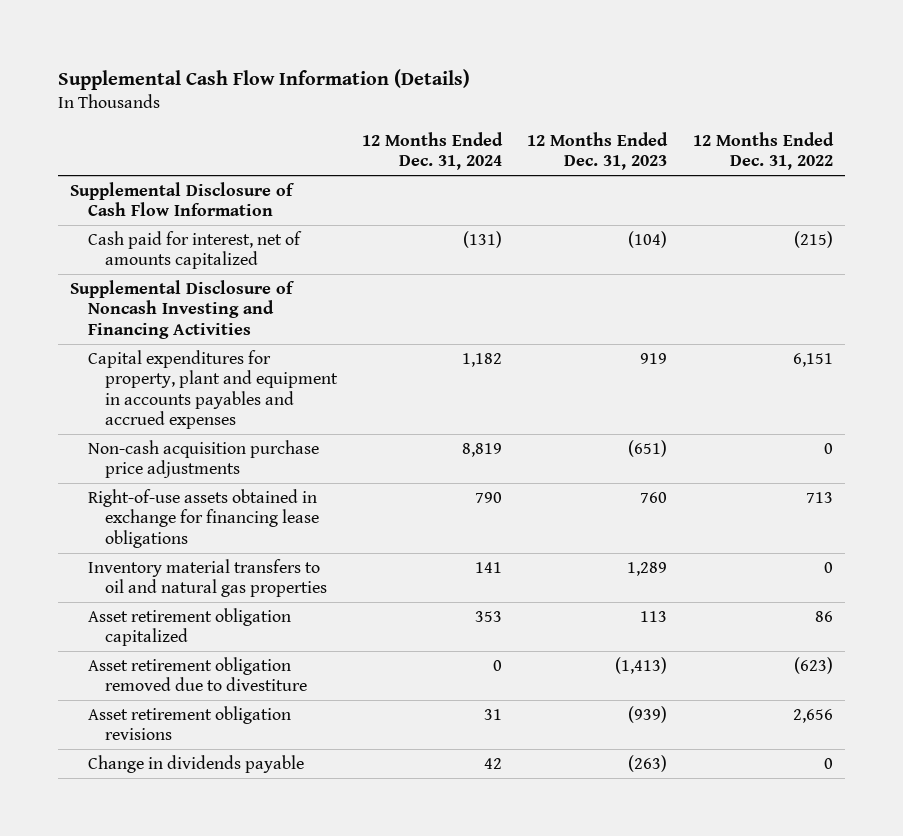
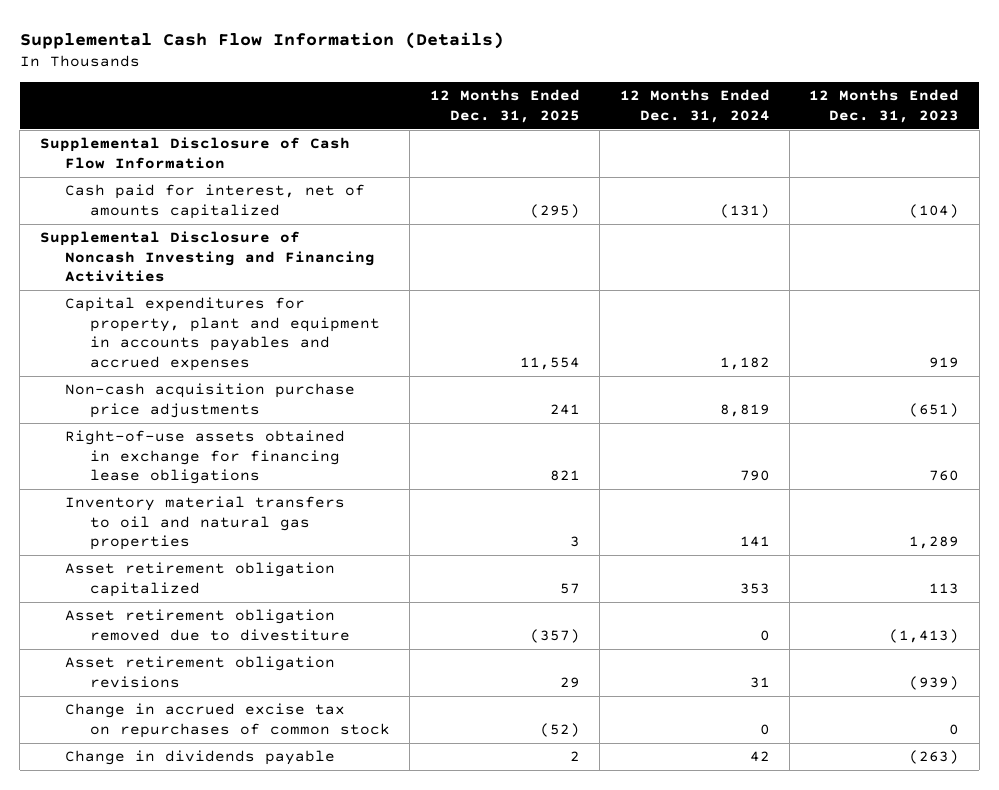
[692,132,834,171] 12 Months Ended Dec. 31, 2022 -> none
none -> [429,89,580,123] 12 Months Ended Dec. 31, 2025
none -> [64,703,390,738] Change in accrued excise tax on repurchases of common stock

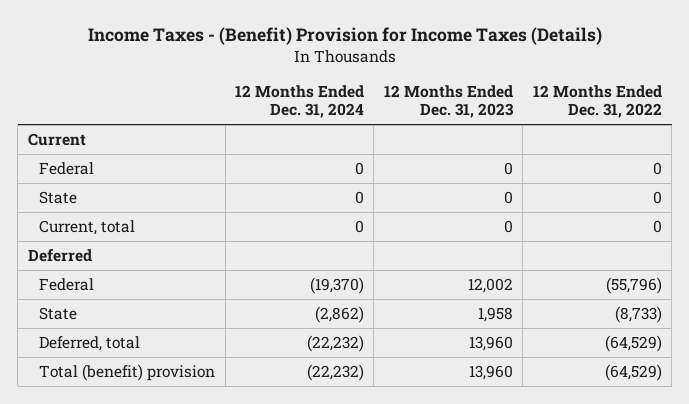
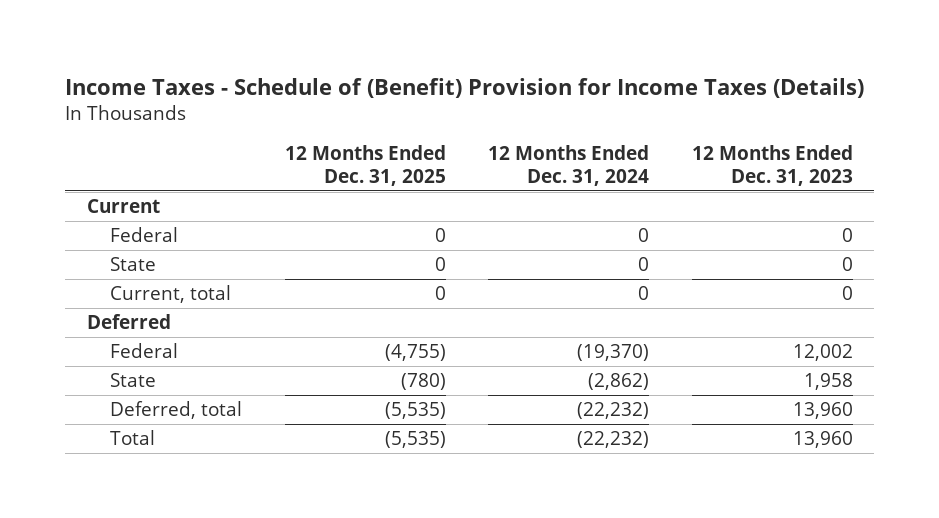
[87,27,602,46] Income Taxes - (Benefit) Provision for Income Taxes (Details) -> [65,77,865,98] Income Taxes - Schedule of (Benefit) Provision for Income Taxes (Details)
[532,85,662,119] 12 Months Ended Dec. 31, 2022 -> none
none -> [284,145,446,186] 12 Months Ended Dec. 31, 2025
[39,363,216,381] Total (benefit) provision -> [110,430,156,446] Total

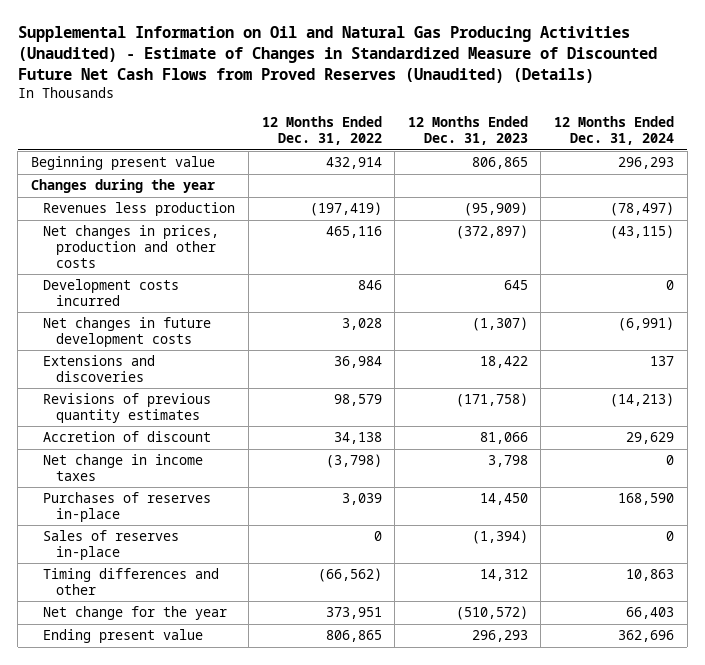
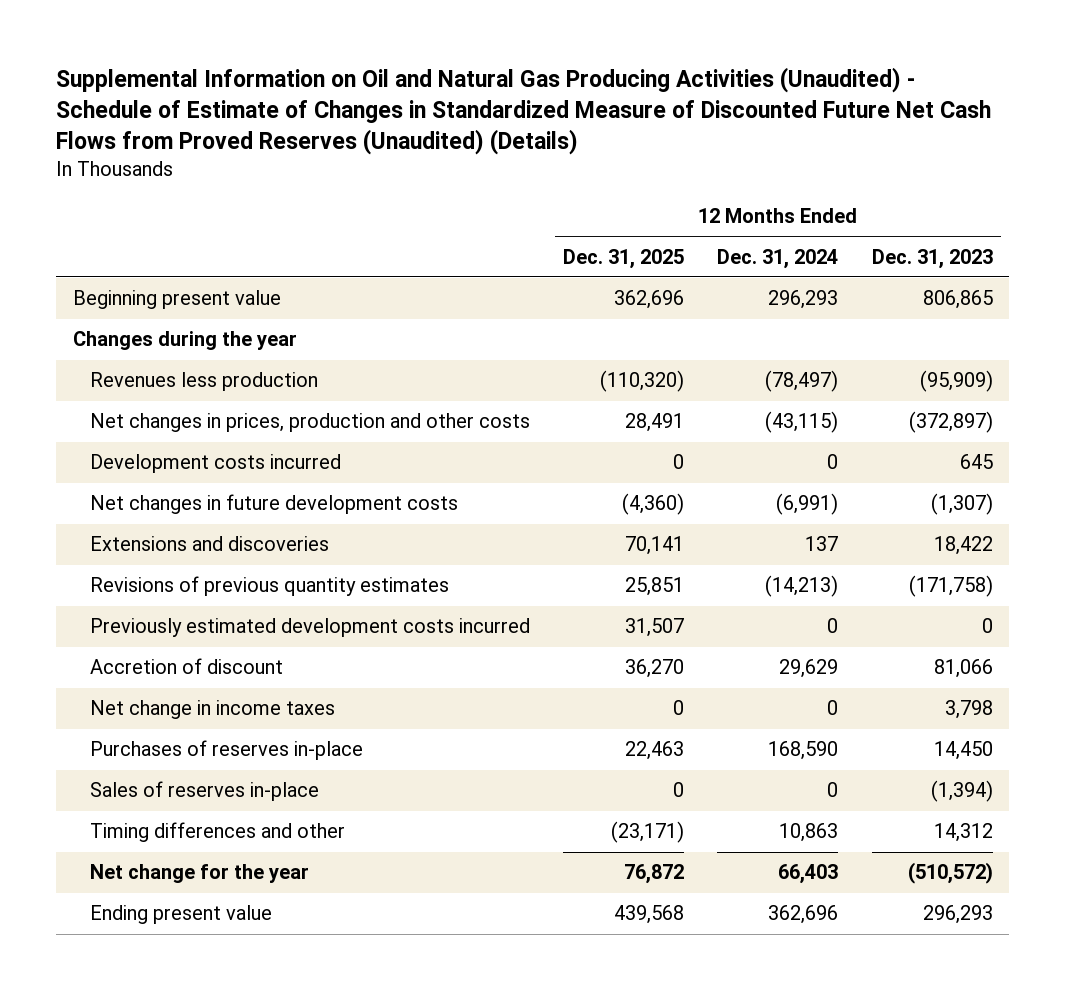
[17,26,657,83] Supplemental Information on Oil and Natural Gas Producing Activities (Unaudited) - Estimate of Changes in Standardized Measure of Discounted Future Net Cash Flows from Proved Reserves (Unaudited) (Details) -> [56,66,992,155] Supplemental Information on Oil and Natural Gas Producing Activities (Unaudited) - Schedule of Estimate of Changes in Standardized Measure of Discounted Future Net Cash Flows from Proved Reserves (Unaudited) (Details)
[261,116,382,146] 12 Months Ended Dec. 31, 2022 -> none
none -> [563,248,685,269] Dec. 31, 2025
none -> [89,618,530,638] Previously estimated development costs incurred

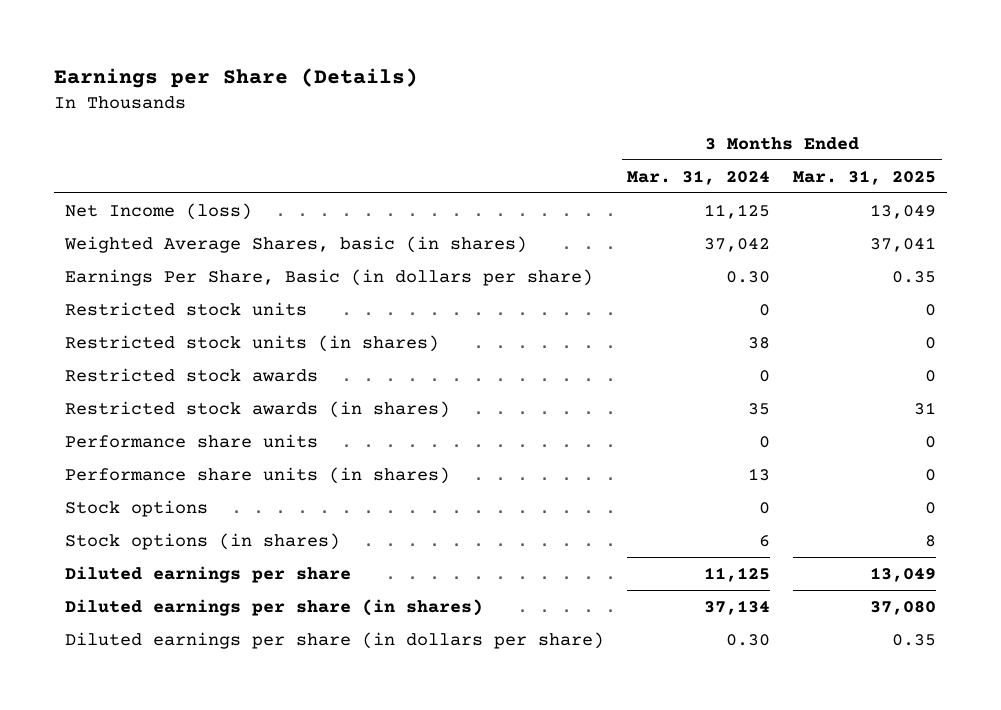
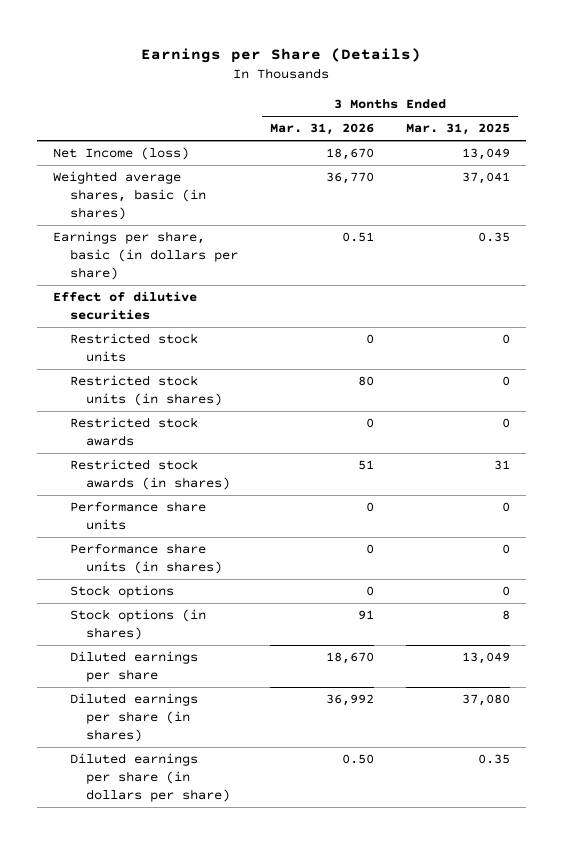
[627,169,771,185] Mar. 31, 2024 -> none
none -> [269,123,374,136] Mar. 31, 2026
[64,235,528,253] Weighted Average Shares, basic (in shares) -> [52,171,206,221] Weighted average shares, basic (in shares)
[65,268,594,286] Earnings Per Share, Basic (in dollars per share) -> [52,231,238,281] Earnings per share, basic (in dollars per share)
none -> [52,291,197,321] Effect of dilutive securities

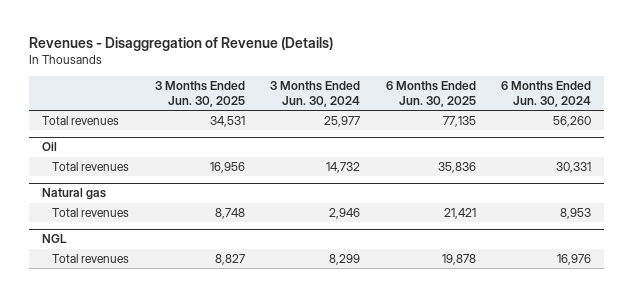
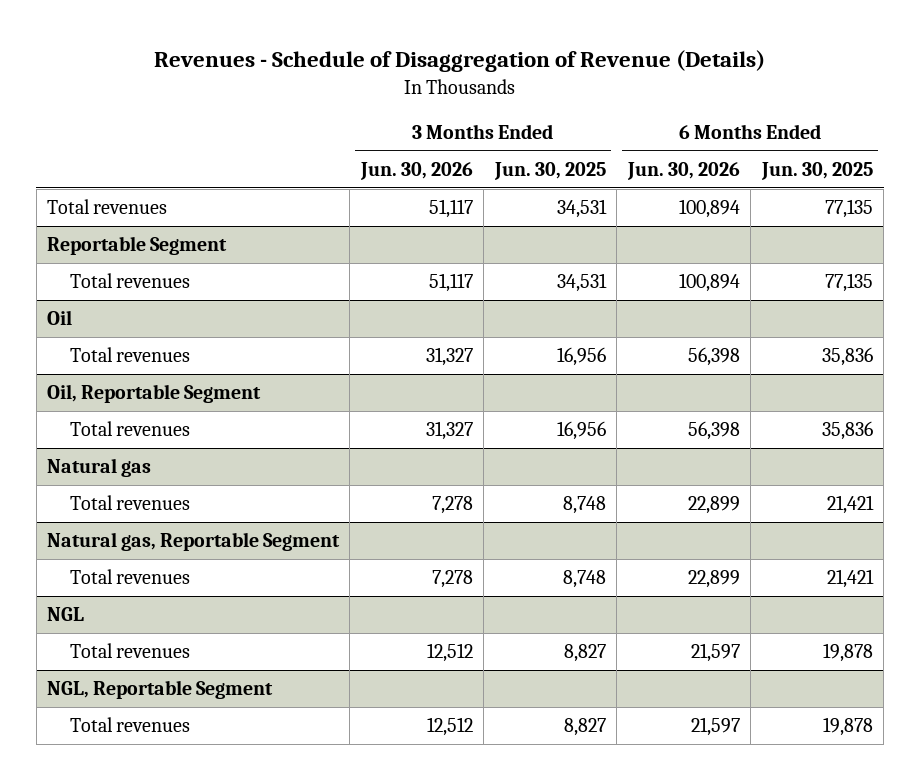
[28,36,333,51] Revenues - Disaggregation of Revenue (Details) -> [153,49,765,72] Revenues - Schedule of Disaggregation of Revenue (Details)
[270,81,361,108] 3 Months Ended Jun. 30, 2024 -> none
[501,81,592,108] 6 Months Ended Jun. 30, 2024 -> none
none -> [359,161,473,180] Jun. 30, 2026
none -> [626,161,740,180] Jun. 30, 2026
none -> [47,236,228,256] Reportable Segment
none -> [69,273,190,289] Total revenues
none -> [47,384,262,404] Oil, Reportable Segment
none -> [69,421,190,437] Total revenues
none -> [47,532,341,552] Natural gas, Reportable Segment
none -> [69,569,190,585] Total revenues
none -> [47,680,274,700] NGL, Reportable Segment
none -> [69,717,190,733] Total revenues

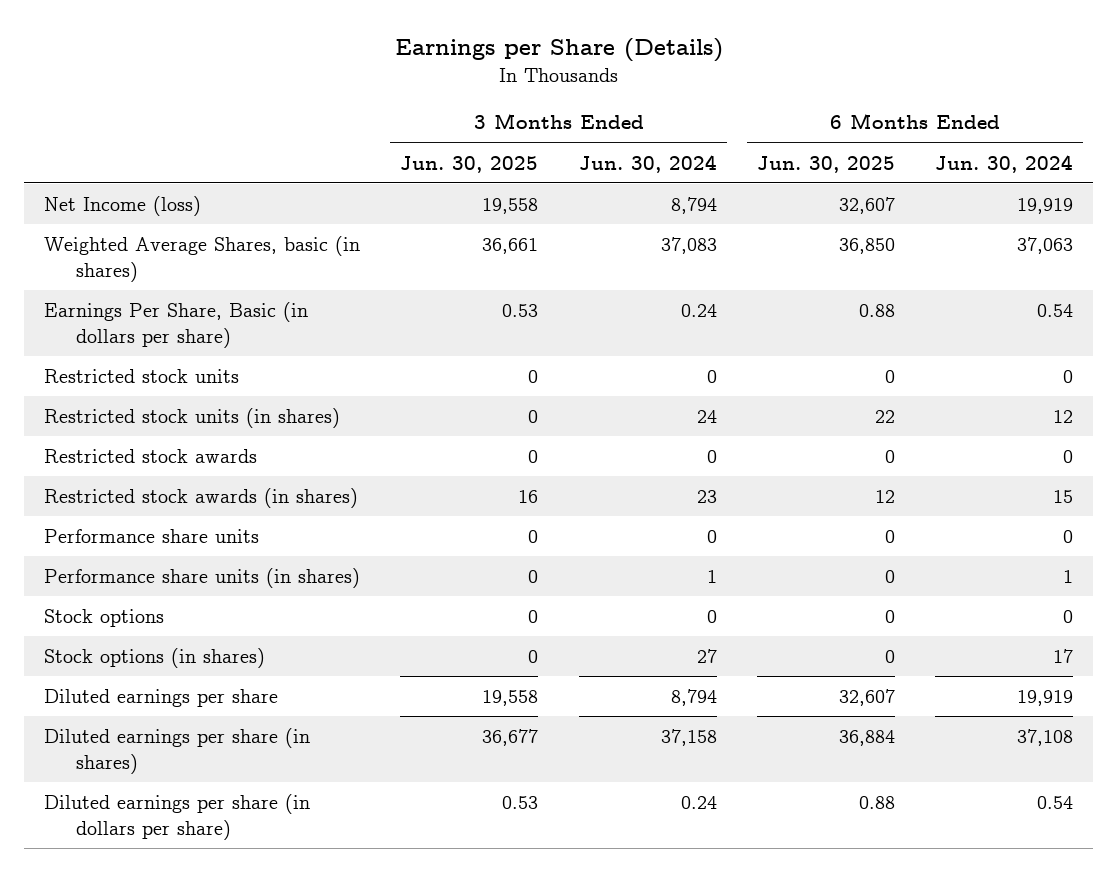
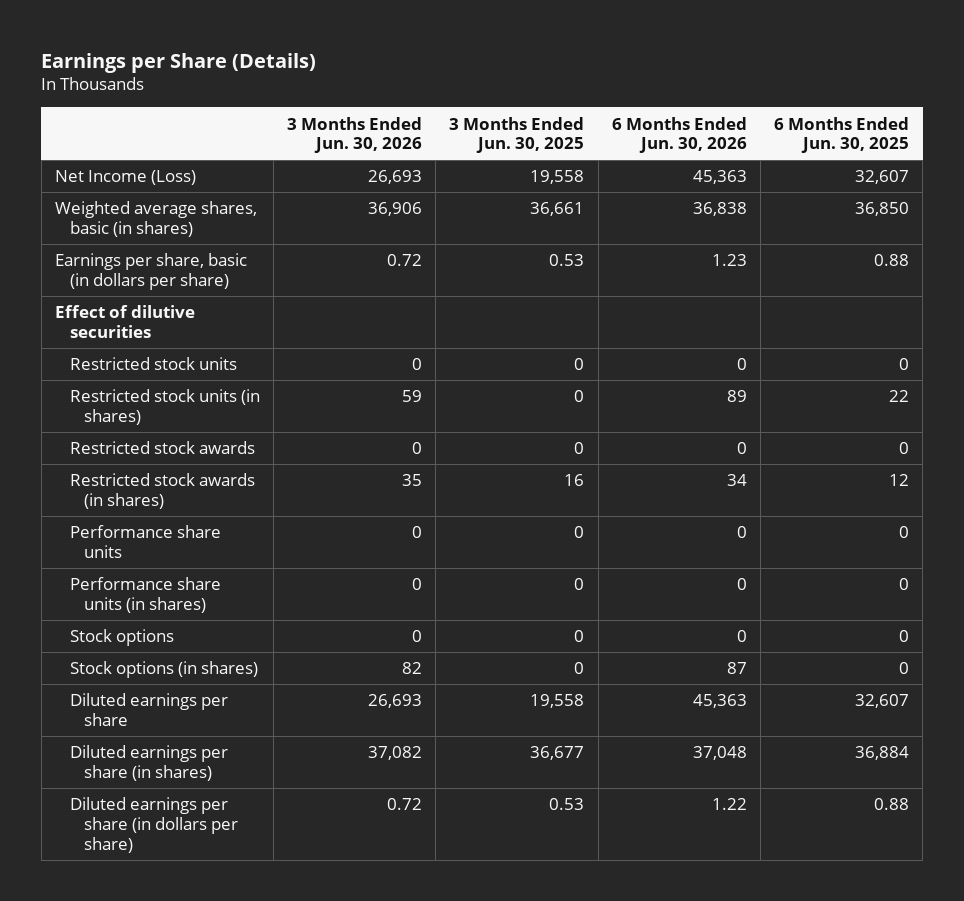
[578,154,717,173] Jun. 30, 2024 -> none
[935,154,1074,173] Jun. 30, 2024 -> none
none -> [287,116,423,154] 3 Months Ended Jun. 30, 2026
none -> [611,116,747,154] 6 Months Ended Jun. 30, 2026
[44,196,202,217] Net Income (loss) -> [54,170,196,186] Net Income (Loss)
[44,236,361,282] Weighted Average Shares, basic (in shares) -> [54,201,257,237] Weighted average shares, basic (in shares)
[44,302,309,348] Earnings Per Share, Basic (in dollars per share) -> [54,253,247,290] Earnings per share, basic (in dollars per share)
none -> [54,305,195,338] Effect of dilutive securities

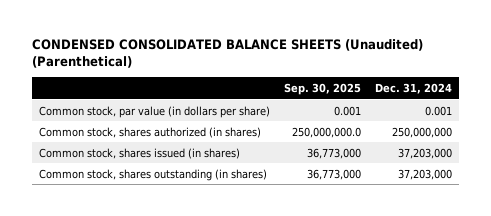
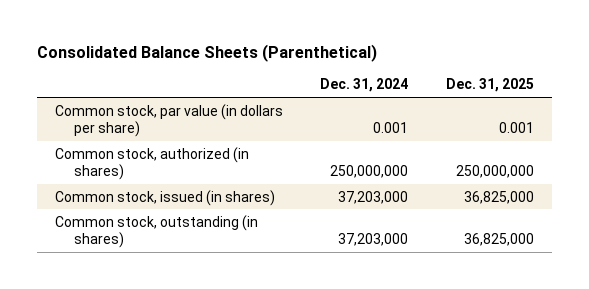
[32,39,424,69] CONDENSED CONSOLIDATED BALANCE SHEETS (Unaudited) (Parenthetical) -> [36,44,377,63] Consolidated Balance Sheets (Parenthetical)
[284,83,362,96] Sep. 30, 2025 -> none
none -> [445,78,534,93] Dec. 31, 2025
[39,126,262,138] Common stock, shares authorized (in shares) -> [55,146,250,181] Common stock, authorized (in shares)
[39,147,241,159] Common stock, shares issued (in shares) -> [55,189,276,206] Common stock, issued (in shares)
[39,168,268,181] Common stock, shares outstanding (in shares) -> [55,214,259,249] Common stock, outstanding (in shares)

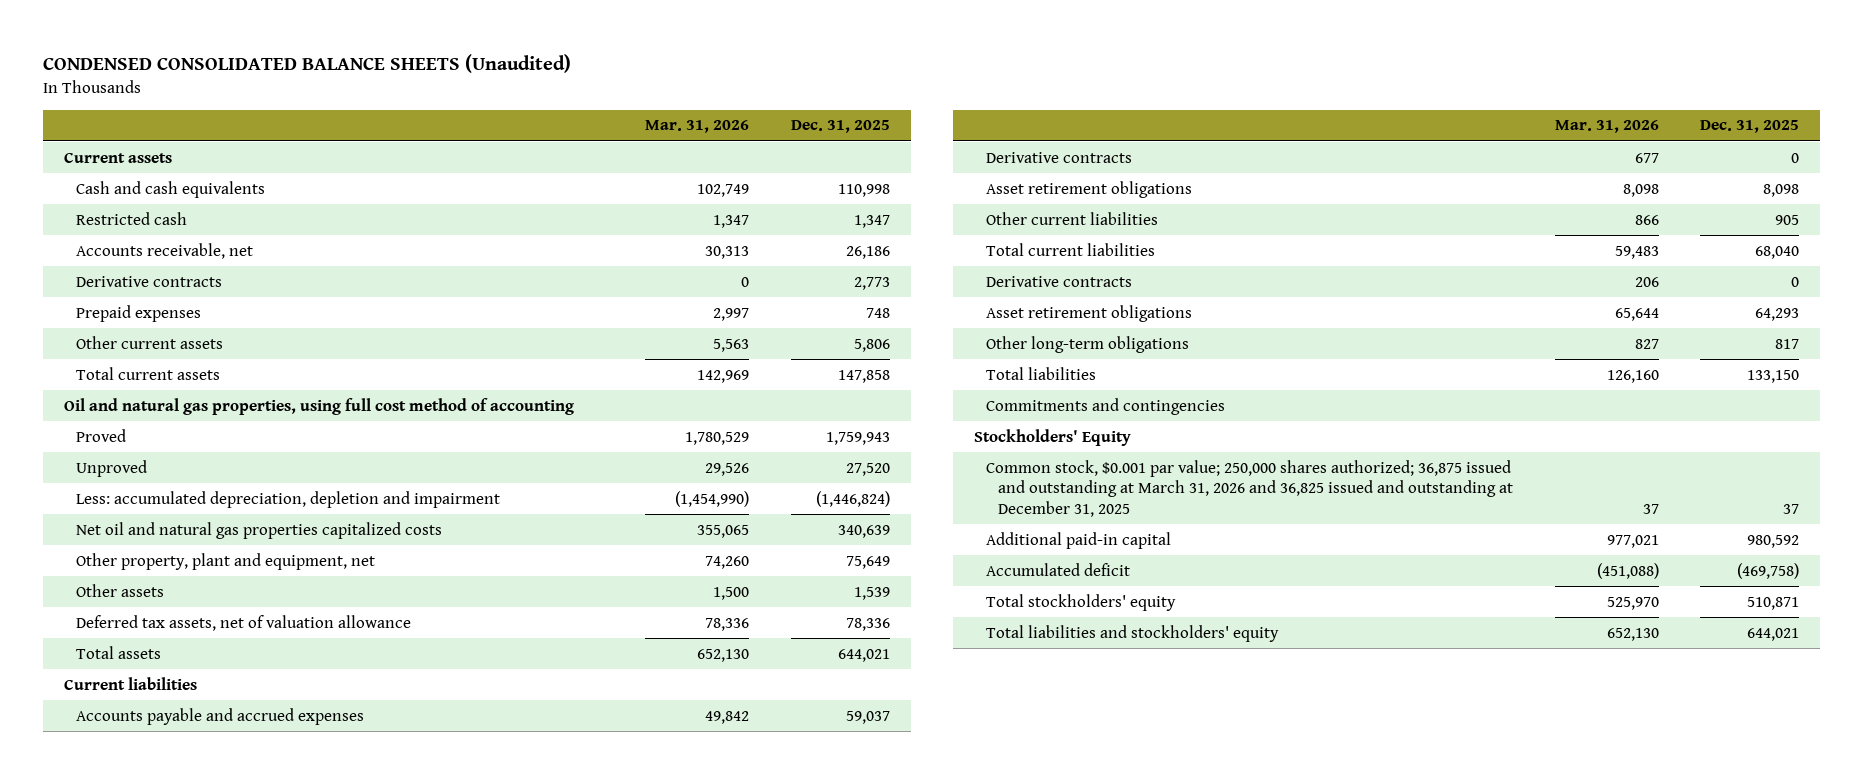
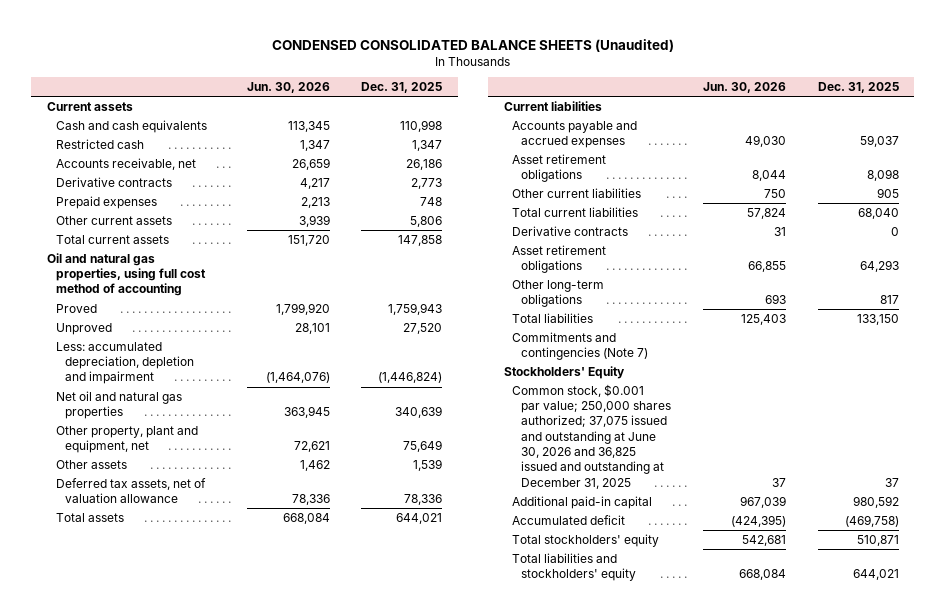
[644,120,749,134] Mar. 31, 2026 -> none
none -> [246,82,330,94] Jun. 30, 2026
[76,521,443,539] Net oil and natural gas properties capitalized costs -> [56,390,183,420] Net oil and natural gas properties
[985,151,1132,163] Derivative contracts -> none
[985,397,1225,415] Commitments and contingencies -> [512,331,649,361] Commitments and contingencies (Note 7)
[985,459,1513,517] Common stock, $0.001 par value; 250,000 shares authorized; 36,875 issued and outstanding at March 31, 2026 and 36,825 issued and outstanding at December 31, 2025 -> [512,383,672,489] Common stock, $0.001 par value; 250,000 shares authorized; 37,075 issued and outstanding at June 30, 2026 and 36,825 issued and outstanding at December 31, 2025

